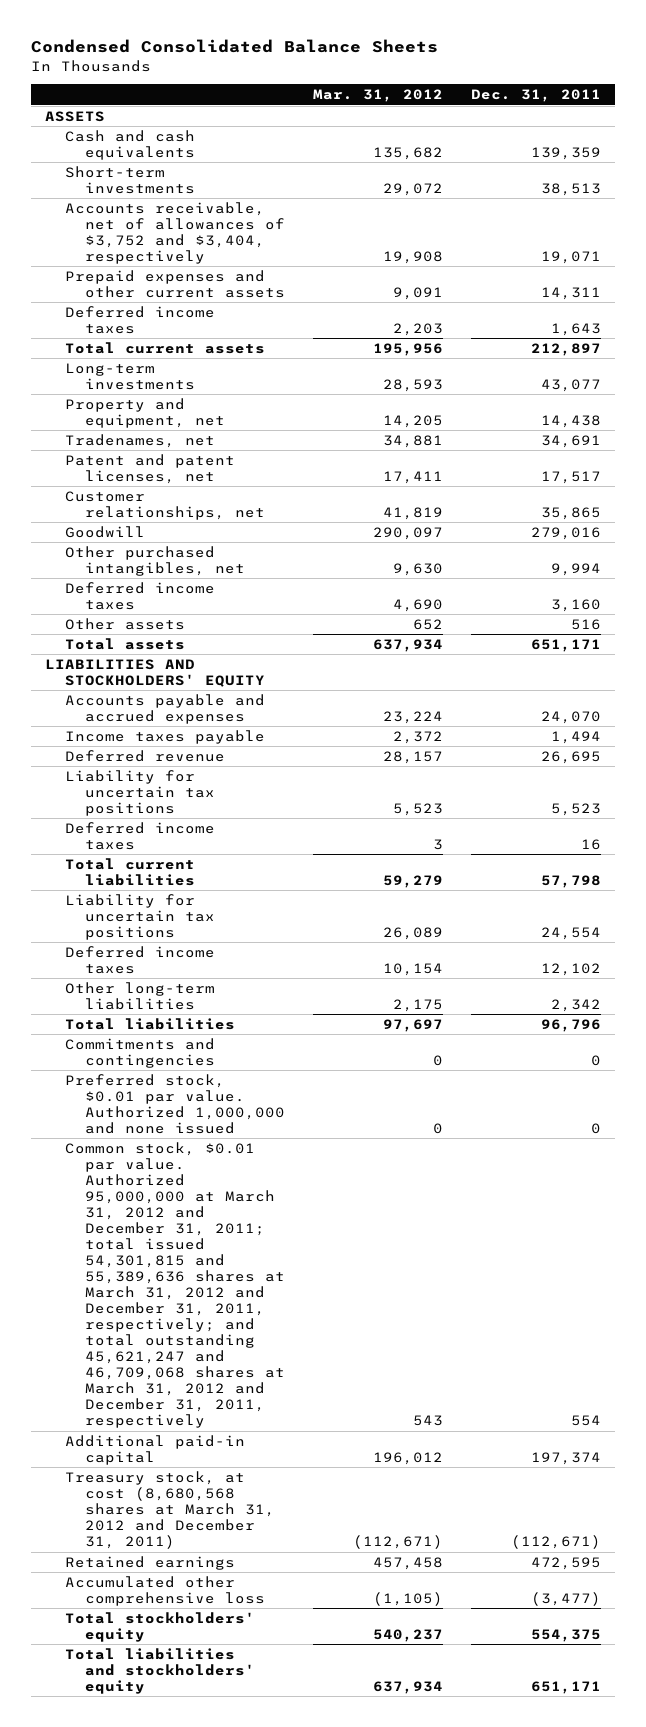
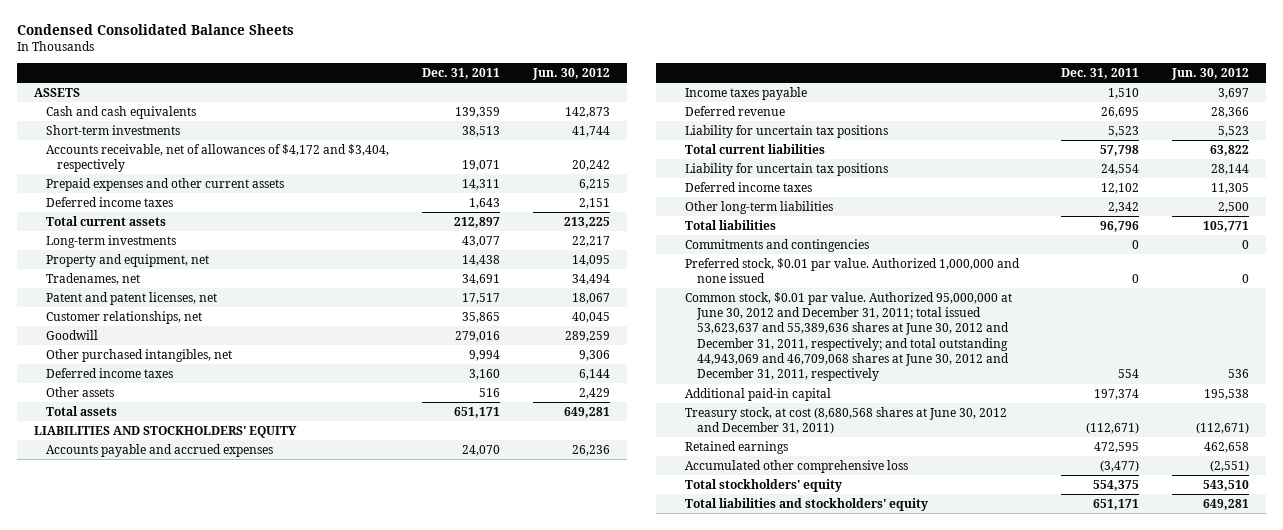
[313,89,444,103] Mar. 31, 2012 -> none
none -> [532,67,611,80] Jun. 30, 2012
[65,201,286,265] Accounts receivable, net of allowances of $3,752 and $3,404, respectively -> [45,143,389,173] Accounts receivable, net of allowances of $4,172 and $3,404, respectively
[550,730,601,744] 1,494 -> [1108,87,1140,99] 1,510
[65,821,216,851] Deferred income taxes -> none
[65,1141,286,1429] Common stock, $0.01 par value. Authorized 95,000,000 at March 31, 2012 and December 31, 2011; total issued 54,301,815 and 55,389,636 shares at March 31, 2012 and December 31, 2011, respectively; and total outstanding 45,621,247 and 46,709,068 shares at March 31, 2012 and December 31, 2011, respectively -> [684,291,1012,382] Common stock, $0.01 par value. Authorized 95,000,000 at June 30, 2012 and December 31, 2011; total issued 53,623,637 and 55,389,636 shares at June 30, 2012 and December 31, 2011, respectively; and total outstanding 44,943,069 and 46,709,068 shares at June 30, 2012 and December 31, 2011, respectively
[65,1470,276,1550] Treasury stock, at cost (8,680,568 shares at March 31, 2012 and December 31, 2011) -> [684,406,1007,435] Treasury stock, at cost (8,680,568 shares at June 30, 2012 and December 31, 2011)

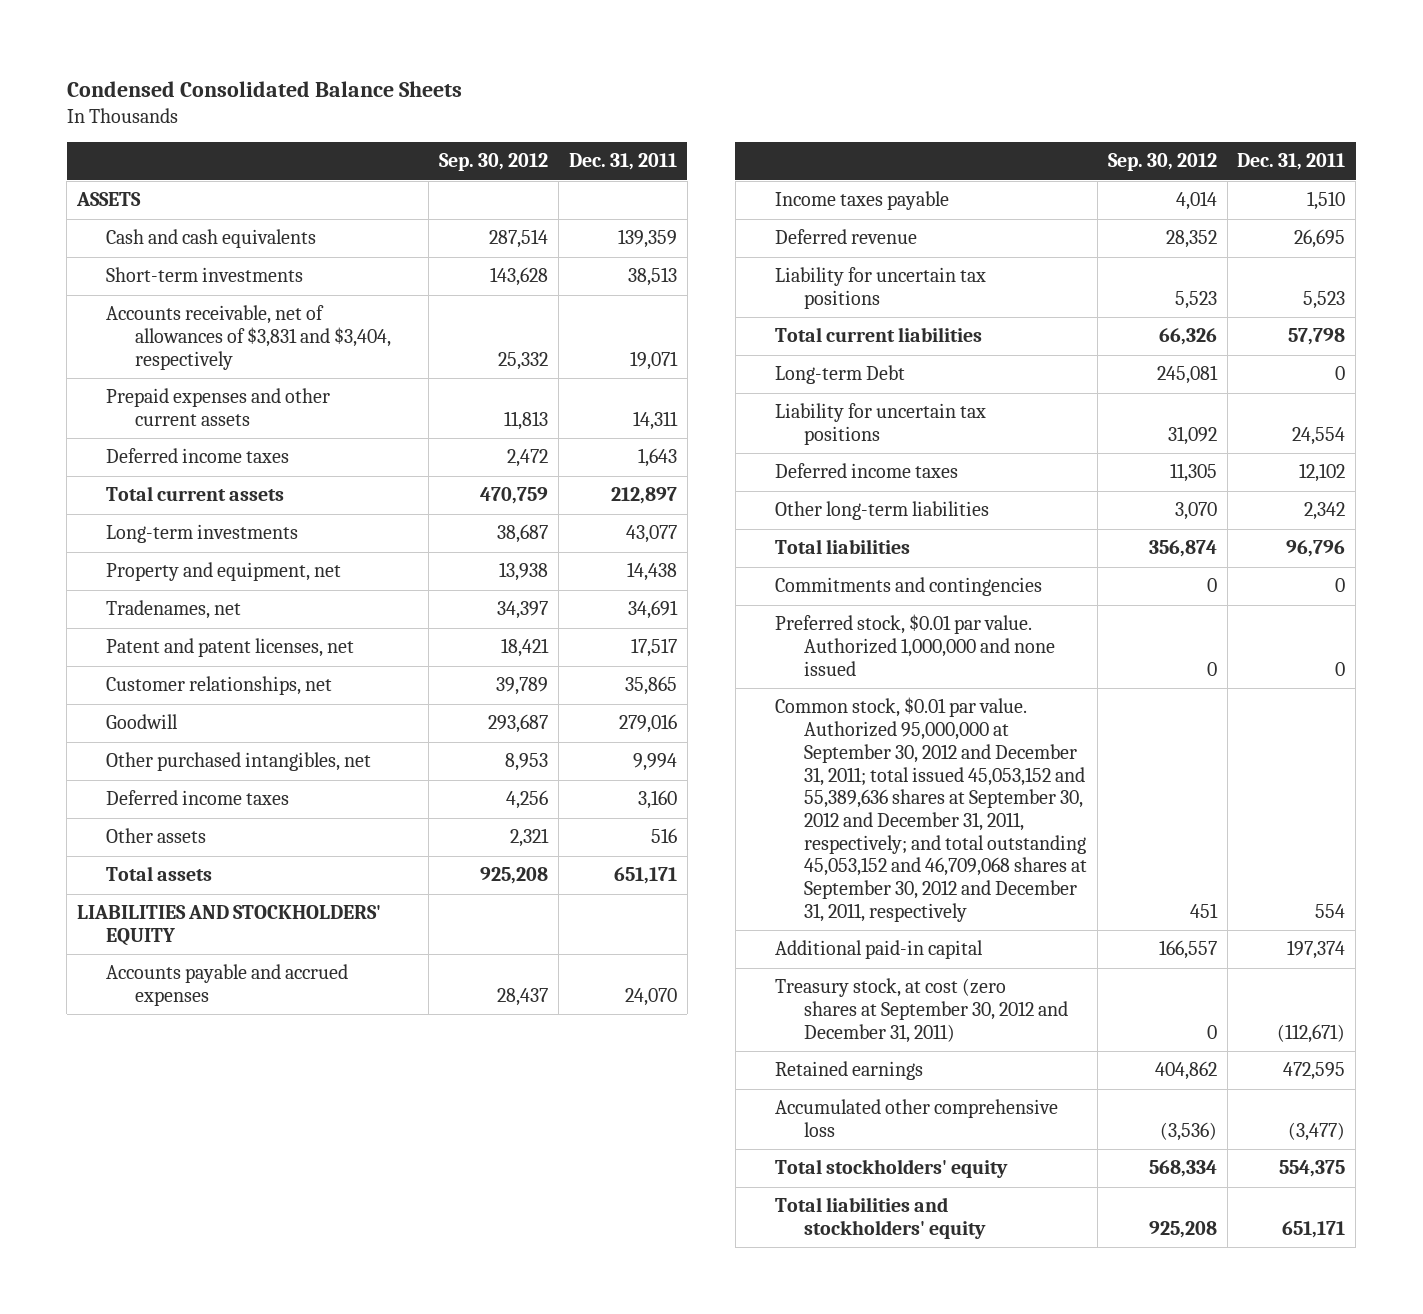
[532,67,611,80] Jun. 30, 2012 -> none
none -> [438,153,548,172] Sep. 30, 2012
[45,143,389,173] Accounts receivable, net of allowances of $4,172 and $3,404, respectively -> [106,305,392,370] Accounts receivable, net of allowances of $3,831 and $3,404, respectively
none -> [774,365,905,385] Long-term Debt
[684,291,1012,382] Common stock, $0.01 par value. Authorized 95,000,000 at June 30, 2012 and December 31, 2011; total issued 53,623,637 and 55,389,636 shares at June 30, 2012 and December 31, 2011, respectively; and total outstanding 44,943,069 and 46,709,068 shares at June 30, 2012 and December 31, 2011, respectively -> [774,697,1087,922] Common stock, $0.01 par value. Authorized 95,000,000 at September 30, 2012 and December 31, 2011; total issued 45,053,152 and 55,389,636 shares at September 30, 2012 and December 31, 2011, respectively; and total outstanding 45,053,152 and 46,709,068 shares at September 30, 2012 and December 31, 2011, respectively
[684,406,1007,435] Treasury stock, at cost (8,680,568 shares at June 30, 2012 and December 31, 2011) -> [774,978,1068,1043] Treasury stock, at cost (zero shares at September 30, 2012 and December 31, 2011)

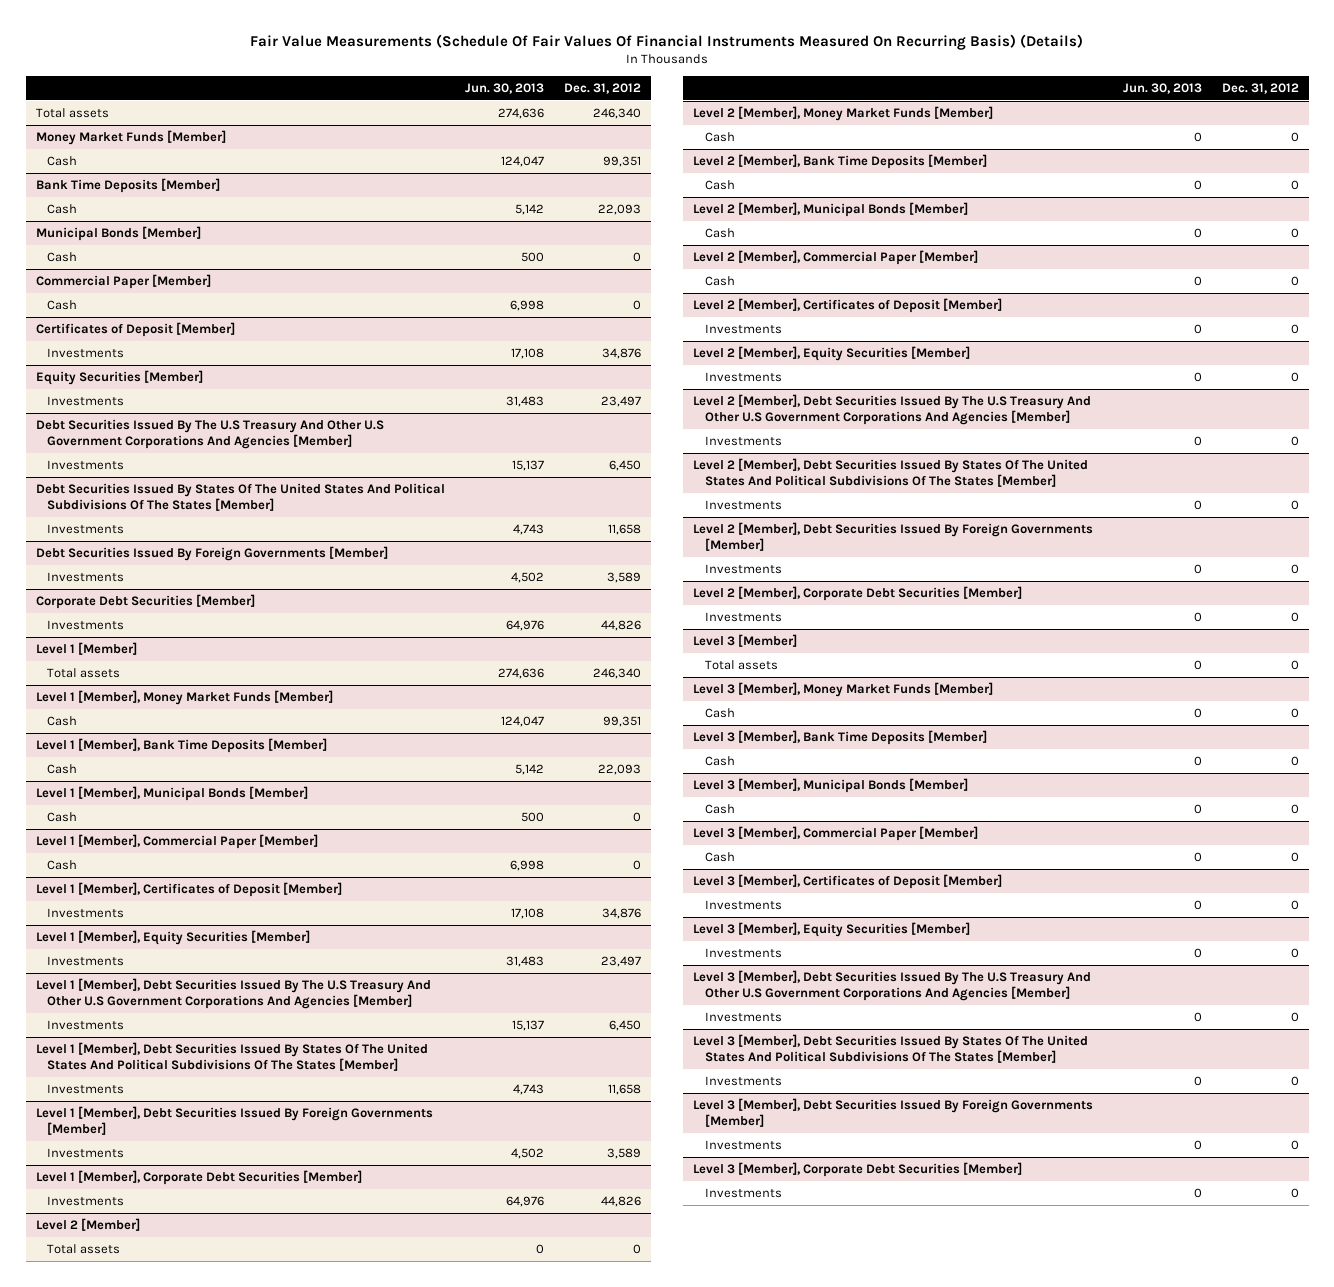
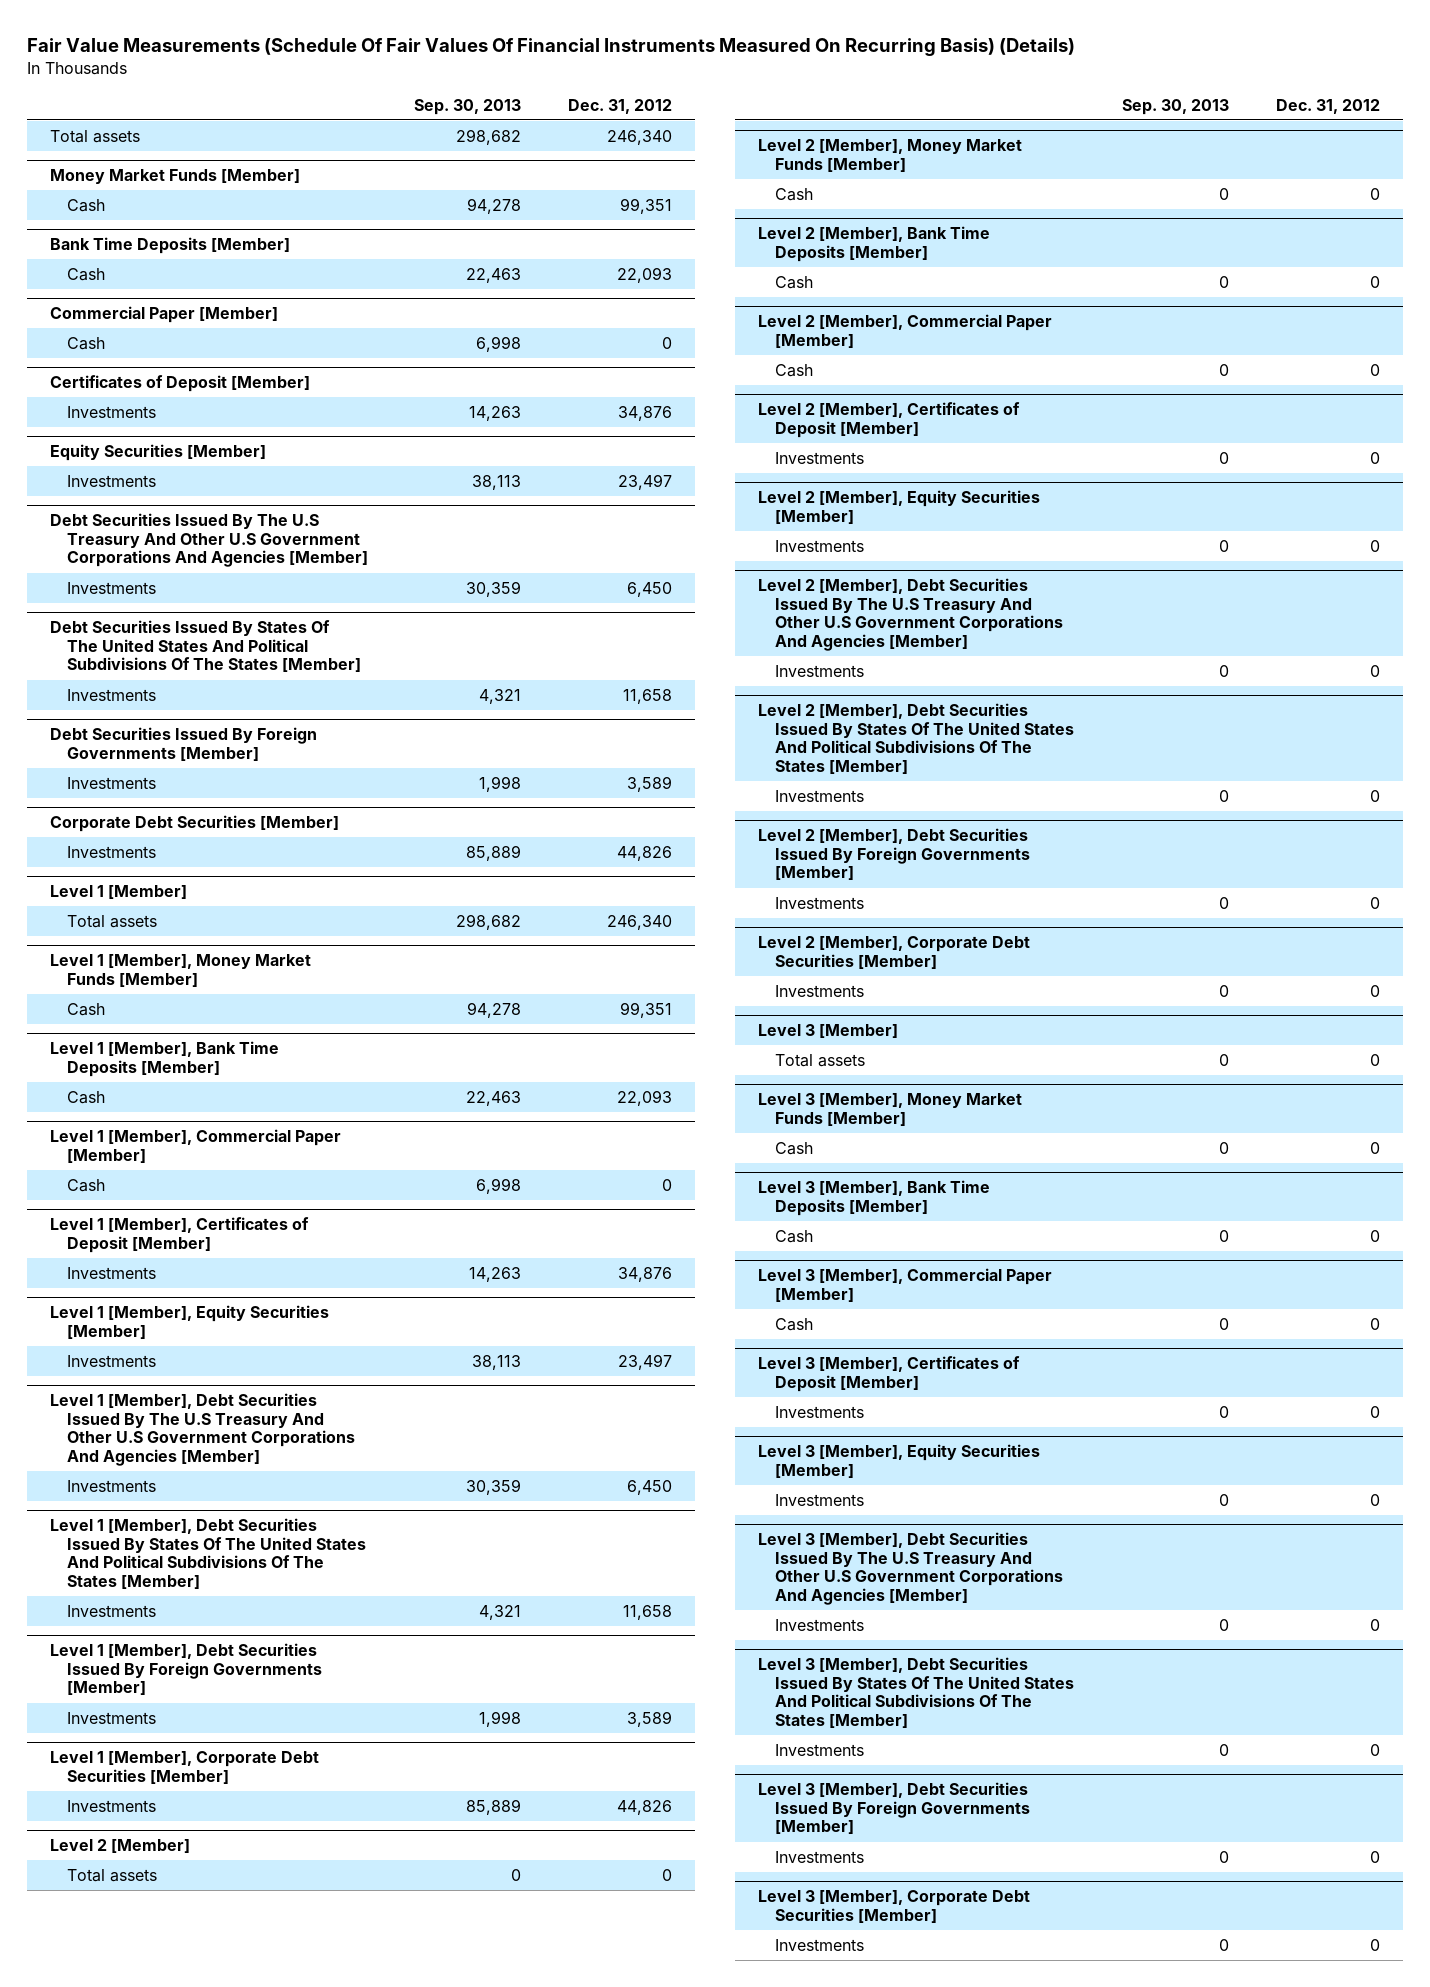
[464,83,544,95] Jun. 30, 2013 -> none
none -> [414,98,522,115] Sep. 30, 2013
[35,226,201,242] Municipal Bonds [Member] -> none
[47,252,78,263] Cash -> none
[35,786,308,802] Level 1 [Member], Municipal Bonds [Member] -> none
[47,812,78,823] Cash -> none
[693,202,969,218] Level 2 [Member], Municipal Bonds [Member] -> none
[705,228,736,239] Cash -> none
[693,778,969,794] Level 3 [Member], Municipal Bonds [Member] -> none
[705,804,736,815] Cash -> none

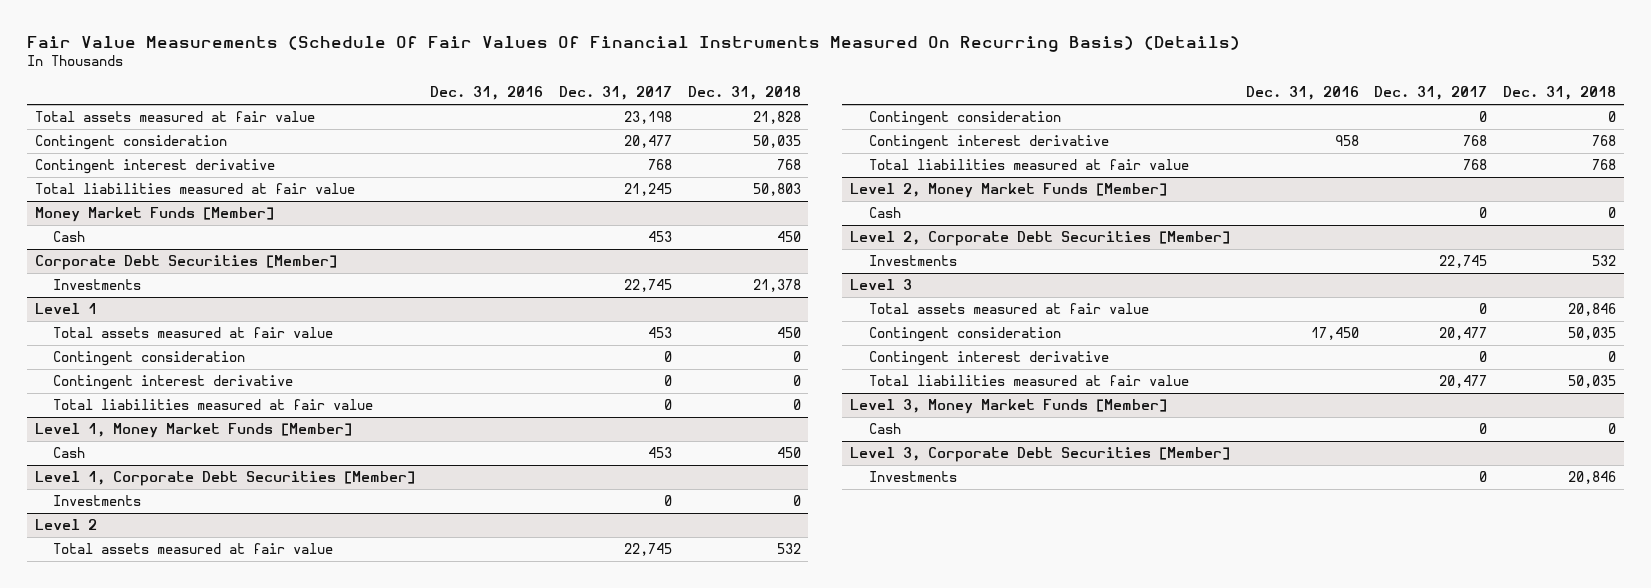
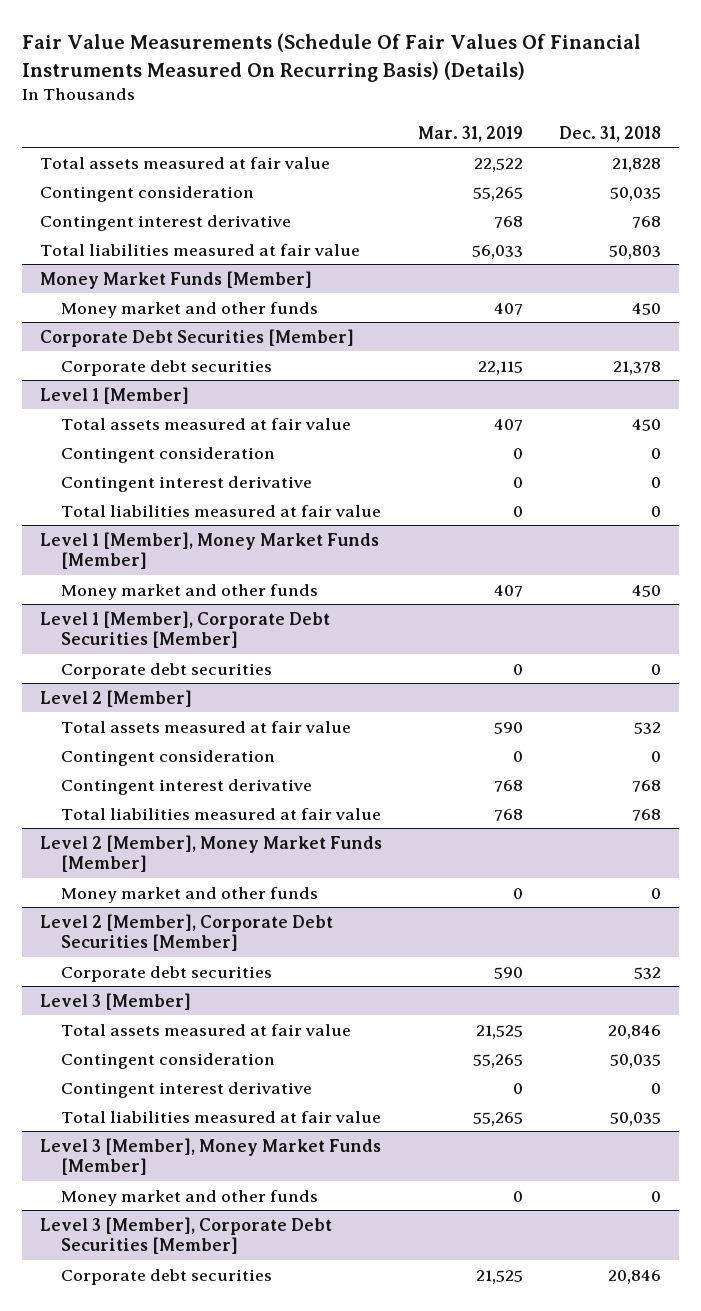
[430,86,544,101] Dec. 31, 2016 -> none
[558,86,672,101] Dec. 31, 2017 -> none
none -> [418,125,524,142] Mar. 31, 2019
[53,231,86,243] Cash -> [60,301,318,318] Money market and other funds
[53,279,142,291] Investments -> [60,359,272,376] Corporate debt securities
[34,303,97,315] Level 1 -> [40,386,190,404] Level 1 [Member]
[34,423,352,439] Level 1, Money Market Funds [Member] -> [40,531,380,570] Level 1 [Member], Money Market Funds [Member]
[53,447,86,459] Cash -> [60,583,318,600] Money market and other funds
[34,471,415,487] Level 1, Corporate Debt Securities [Member] -> [40,610,331,649] Level 1 [Member], Corporate Debt Securities [Member]
[53,495,142,507] Investments -> [60,662,272,679] Corporate debt securities
[34,519,97,531] Level 2 -> [40,689,193,707] Level 2 [Member]
[850,183,1168,199] Level 2, Money Market Funds [Member] -> [40,834,383,873] Level 2 [Member], Money Market Funds [Member]
[868,207,901,219] Cash -> [60,886,318,903] Money market and other funds
[850,231,1231,247] Level 2, Corporate Debt Securities [Member] -> [40,913,334,952] Level 2 [Member], Corporate Debt Securities [Member]
[868,255,957,267] Investments -> [60,965,272,982] Corporate debt securities
[850,279,913,291] Level 3 -> [40,992,192,1010] Level 3 [Member]
[850,399,1168,415] Level 3, Money Market Funds [Member] -> [40,1137,382,1176] Level 3 [Member], Money Market Funds [Member]
[868,423,901,435] Cash -> [60,1189,318,1206] Money market and other funds
[850,447,1231,463] Level 3, Corporate Debt Securities [Member] -> [40,1216,333,1255] Level 3 [Member], Corporate Debt Securities [Member]
[868,471,957,483] Investments -> [60,1268,272,1285] Corporate debt securities

